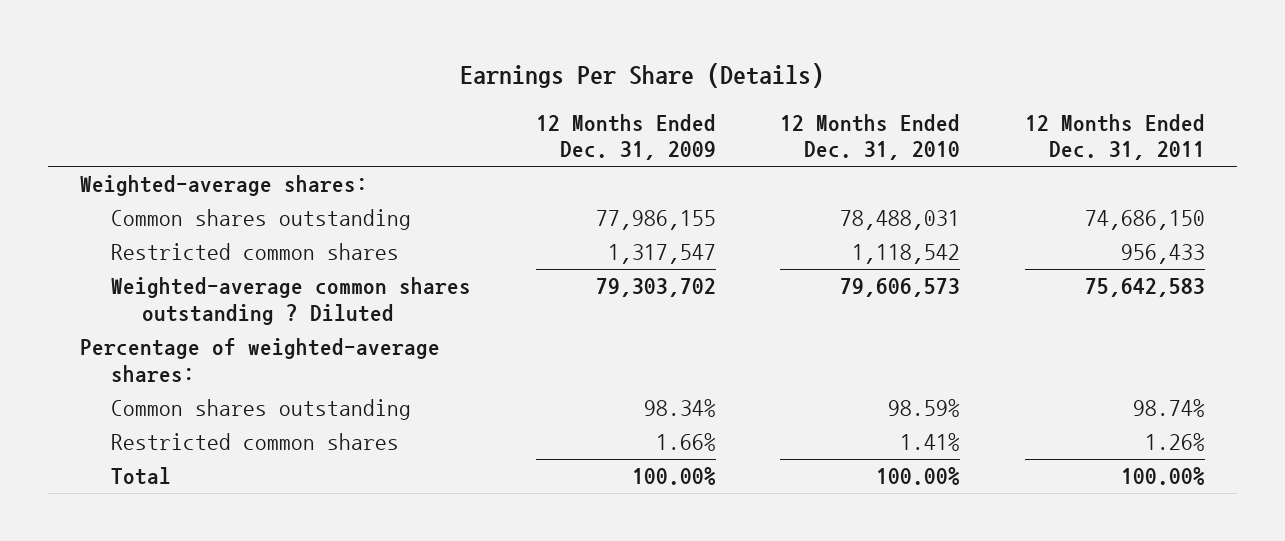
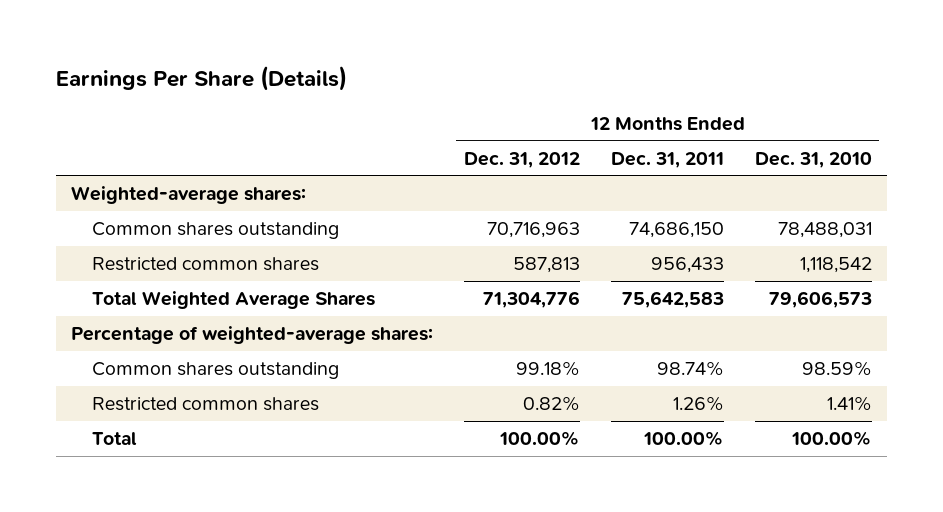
[535,113,716,161] 12 Months Ended Dec. 31, 2009 -> none
none -> [464,151,581,168] Dec. 31, 2012
[111,277,472,325] Weighted-average common shares outstanding ? Diluted -> [91,291,375,310] Total Weighted Average Shares

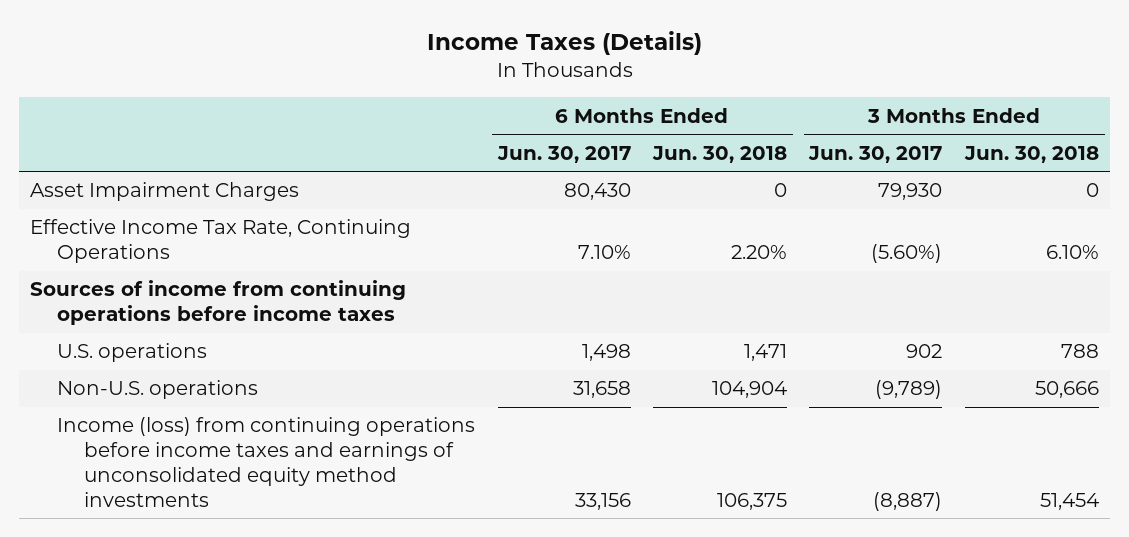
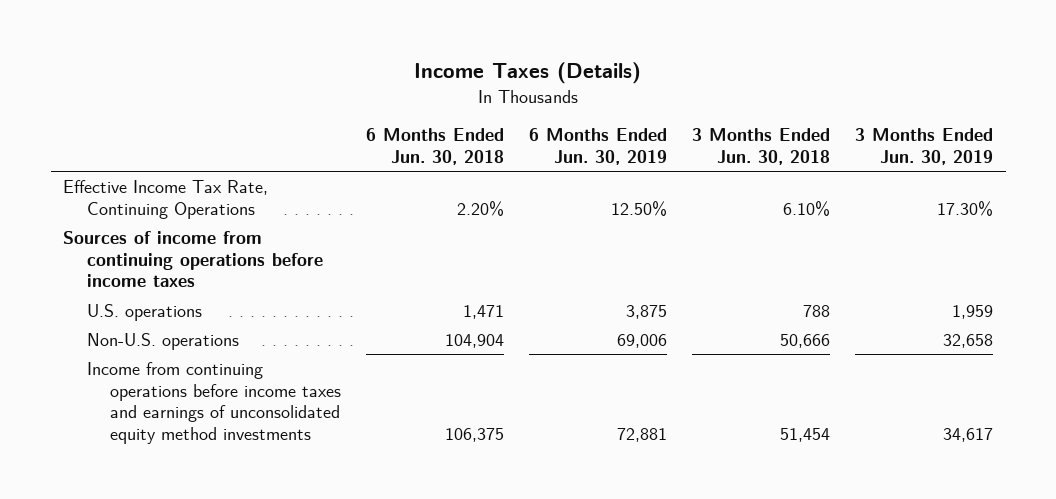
[496,145,631,163] Jun. 30, 2017 -> none
[808,145,943,163] Jun. 30, 2017 -> none
none -> [529,128,668,166] 6 Months Ended Jun. 30, 2019
none -> [855,128,994,166] 3 Months Ended Jun. 30, 2019
[30,182,300,202] Asset Impairment Charges -> none
[57,417,476,507] Income (loss) from continuing operations before income taxes and earnings of unconsolidated equity method investments -> [86,361,342,444] Income from continuing operations before income taxes and earnings of unconsolidated equity method investments

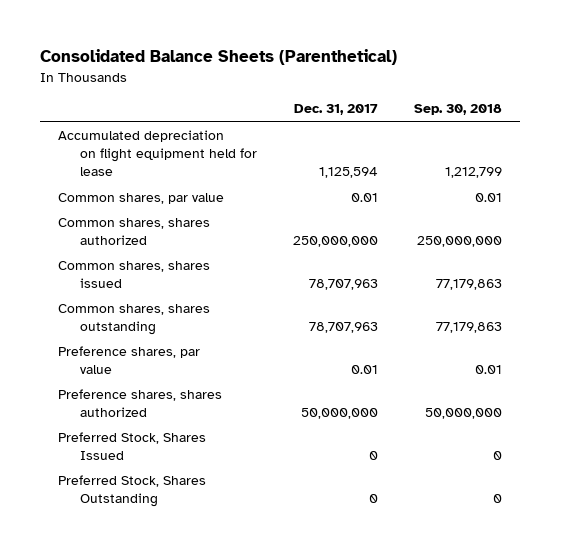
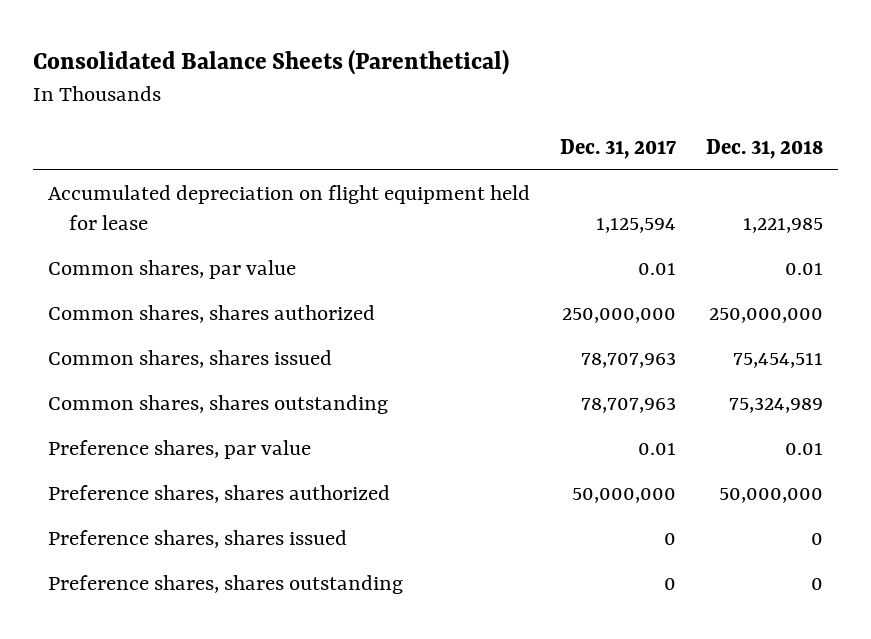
[414,104,503,116] Sep. 30, 2018 -> none
none -> [706,138,824,159] Dec. 31, 2018
[58,431,207,460] Preferred Stock, Shares Issued -> [47,530,347,549] Preference shares, shares issued
[58,474,207,507] Preferred Stock, Shares Outstanding -> [47,575,403,595] Preference shares, shares outstanding

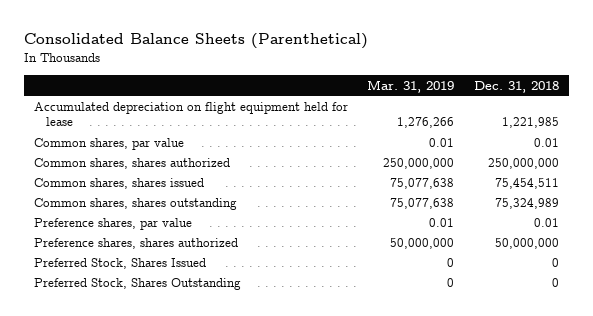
[559,138,676,159] Dec. 31, 2017 -> none
none -> [367,79,455,93] Mar. 31, 2019
[47,530,347,549] Preference shares, shares issued -> [33,257,206,269] Preferred Stock, Shares Issued
[47,575,403,595] Preference shares, shares outstanding -> [33,277,241,290] Preferred Stock, Shares Outstanding

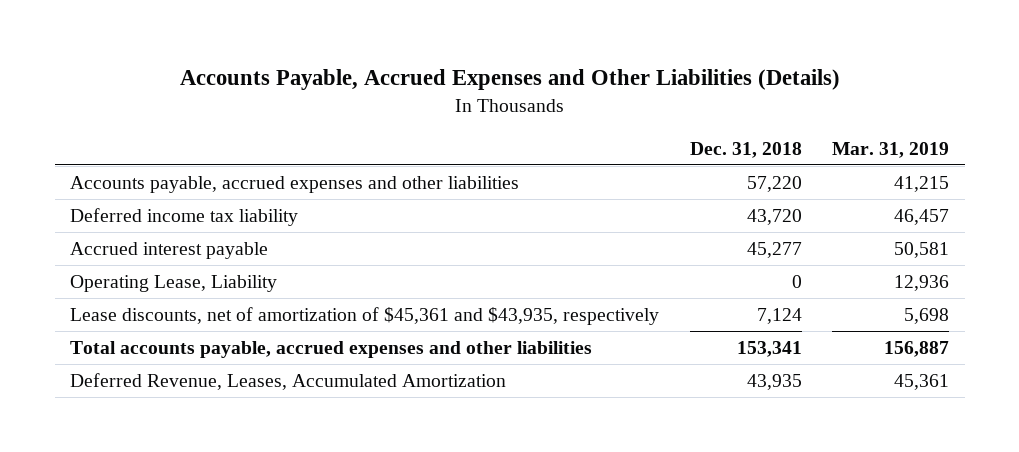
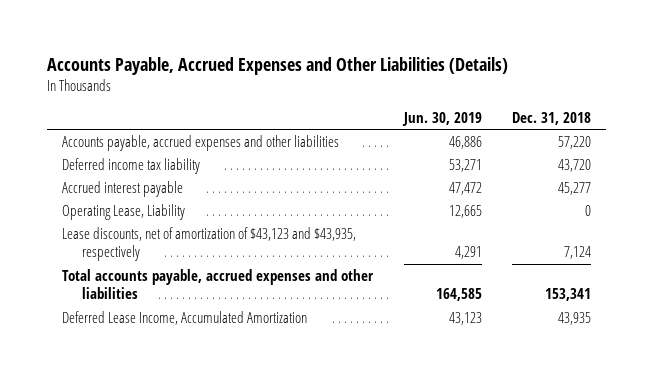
[832,141,950,158] Mar. 31, 2019 -> none
none -> [401,111,482,126] Jun. 30, 2019
[69,307,659,326] Lease discounts, net of amortization of $45,361 and $43,935, respectively -> [62,227,357,262] Lease discounts, net of amortization of $43,123 and $43,935, respectively
[69,373,506,391] Deferred Revenue, Leases, Accumulated Amortization -> [62,311,308,326] Deferred Lease Income, Accumulated Amortization

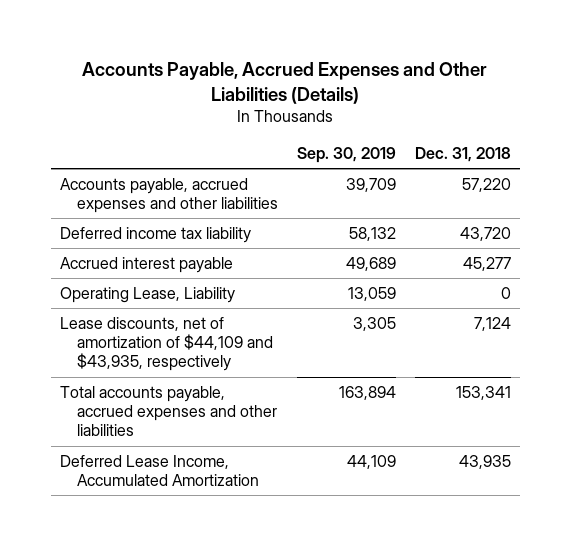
[401,111,482,126] Jun. 30, 2019 -> none
none -> [296,147,396,164] Sep. 30, 2019
[62,227,357,262] Lease discounts, net of amortization of $43,123 and $43,935, respectively -> [59,316,273,372] Lease discounts, net of amortization of $44,109 and $43,935, respectively

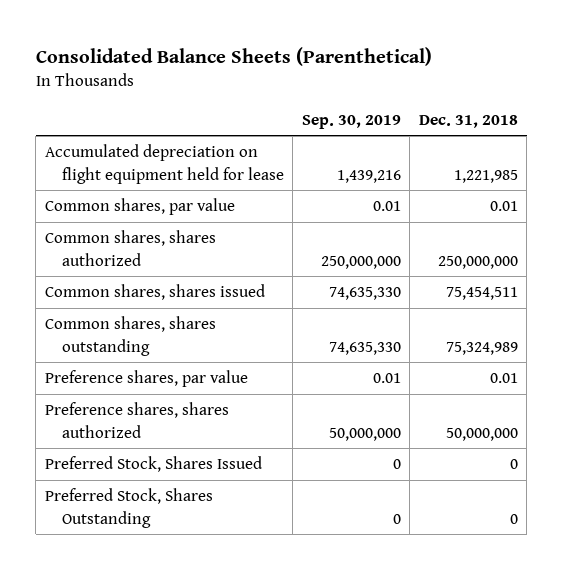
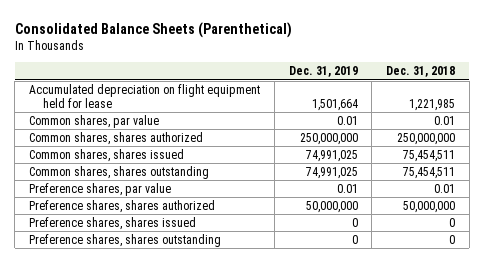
[301,114,401,129] Sep. 30, 2019 -> none
none -> [288,66,358,78] Dec. 31, 2019
[445,341,518,355] 75,324,989 -> [402,166,455,179] 75,454,511
[44,456,262,473] Preferred Stock, Shares Issued -> [29,216,197,230] Preference shares, shares issued
[44,488,213,528] Preferred Stock, Shares Outstanding -> [29,233,222,247] Preference shares, shares outstanding

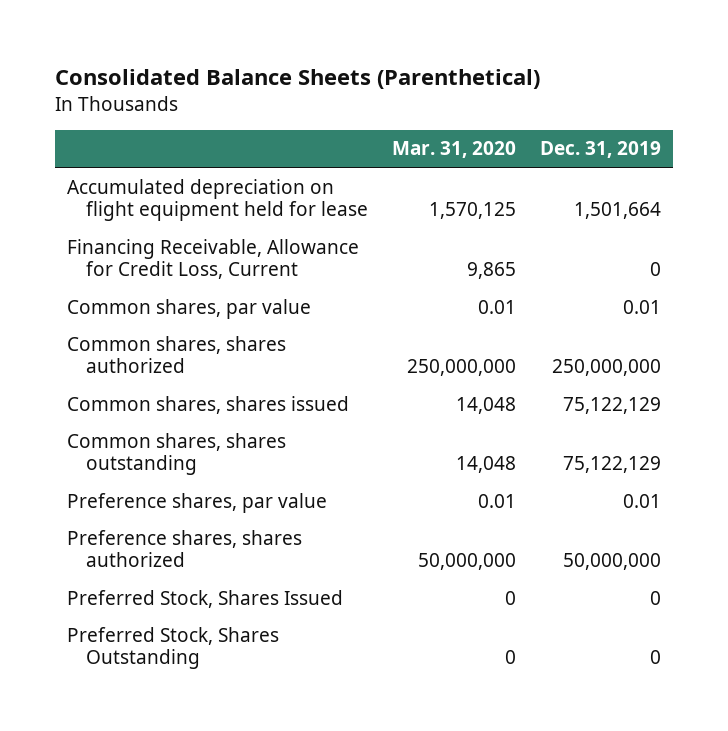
[385,66,455,78] Dec. 31, 2018 -> none
none -> [392,141,517,159] Mar. 31, 2020
none -> [67,238,360,279] Financing Receivable, Allowance for Credit Loss, Current
[305,149,358,162] 74,991,025 -> [562,396,661,414] 75,122,129
[305,166,358,179] 74,991,025 -> [562,455,661,473] 75,122,129
[29,216,197,230] Preference shares, shares issued -> [67,589,344,608] Preferred Stock, Shares Issued
[29,233,222,247] Preference shares, shares outstanding -> [67,626,280,669] Preferred Stock, Shares Outstanding

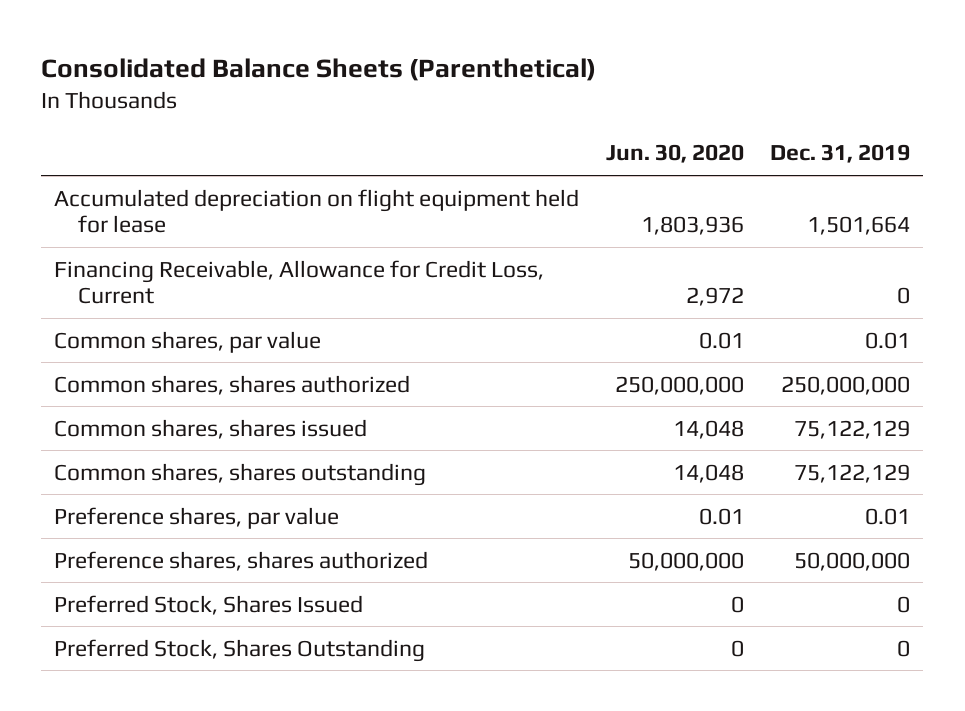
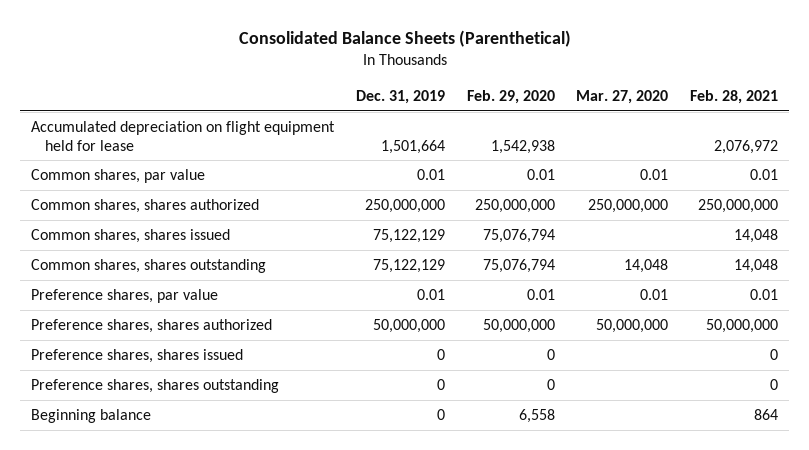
[605,144,744,164] Jun. 30, 2020 -> none
none -> [466,90,555,105] Feb. 29, 2020
none -> [576,90,669,105] Mar. 27, 2020
none -> [689,90,778,105] Feb. 28, 2021
[54,259,545,305] Financing Receivable, Allowance for Credit Loss, Current -> none
[54,594,364,615] Preferred Stock, Shares Issued -> [31,349,244,364] Preference shares, shares issued
[54,638,426,662] Preferred Stock, Shares Outstanding -> [31,379,280,394] Preference shares, shares outstanding
none -> [31,409,152,424] Beginning balance

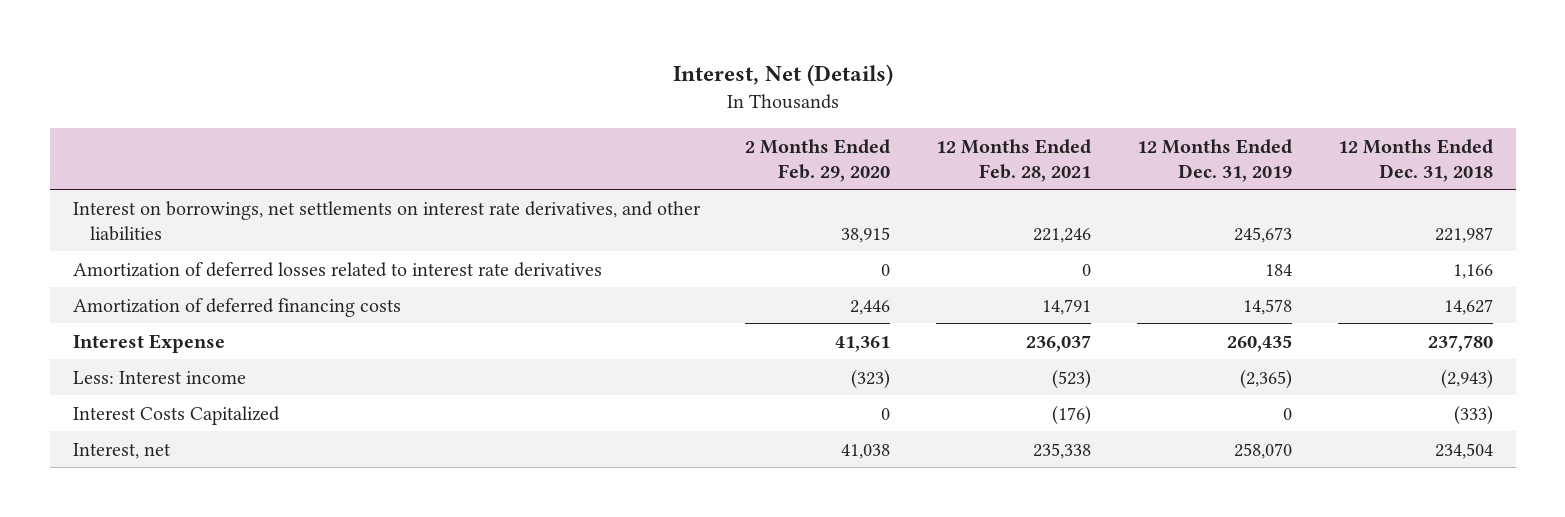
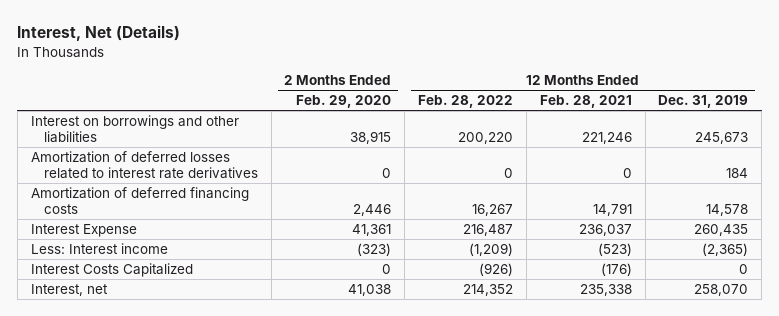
[1337,138,1493,182] 12 Months Ended Dec. 31, 2018 -> none
none -> [418,95,514,109] Feb. 28, 2022
[72,200,701,241] Interest on borrowings, net settlements on interest rate derivatives, and other liabilities -> [30,114,239,143] Interest on borrowings and other liabilities

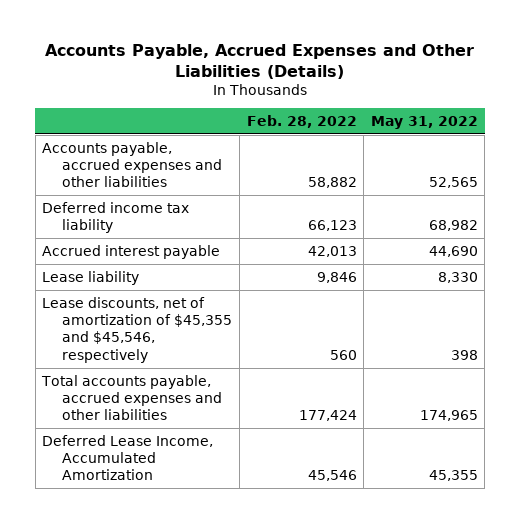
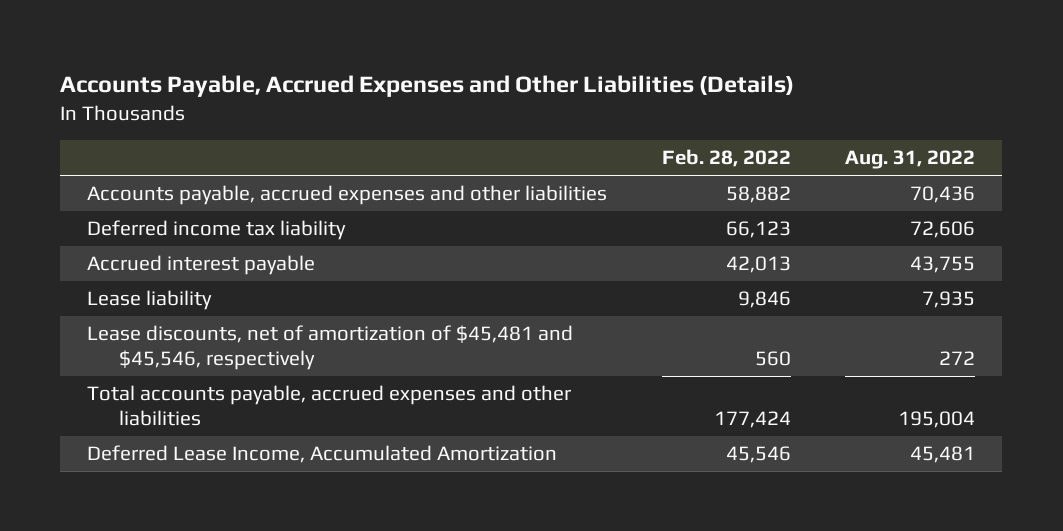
[370,115,478,129] May 31, 2022 -> none
none -> [845,150,976,170] Aug. 31, 2022
[42,296,233,363] Lease discounts, net of amortization of $45,355 and $45,546, respectively -> [87,325,574,370] Lease discounts, net of amortization of $45,481 and $45,546, respectively

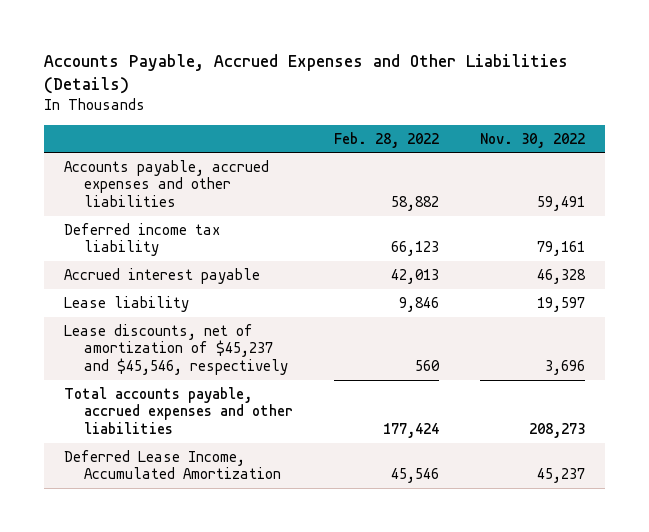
[845,150,976,170] Aug. 31, 2022 -> none
none -> [479,132,585,148] Nov. 30, 2022
[87,325,574,370] Lease discounts, net of amortization of $45,481 and $45,546, respectively -> [64,324,289,375] Lease discounts, net of amortization of $45,237 and $45,546, respectively

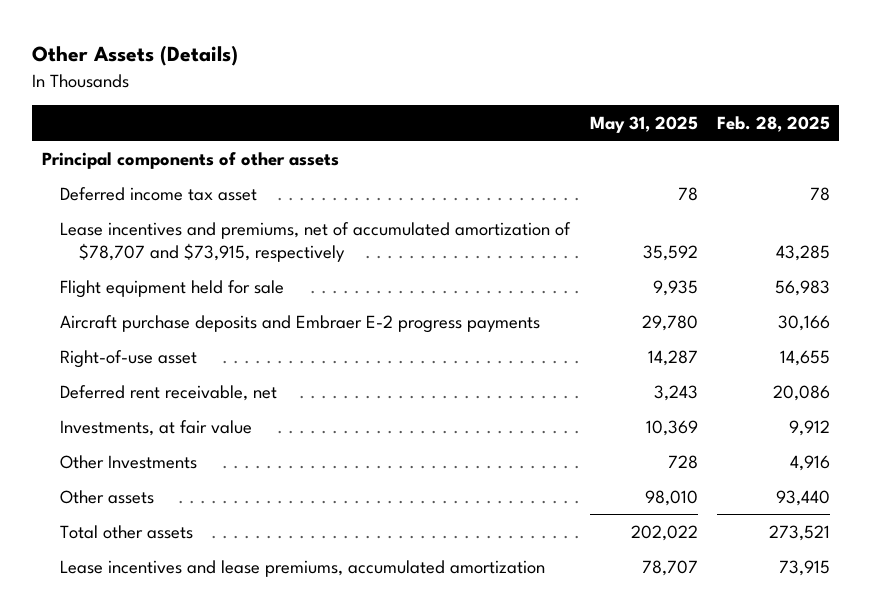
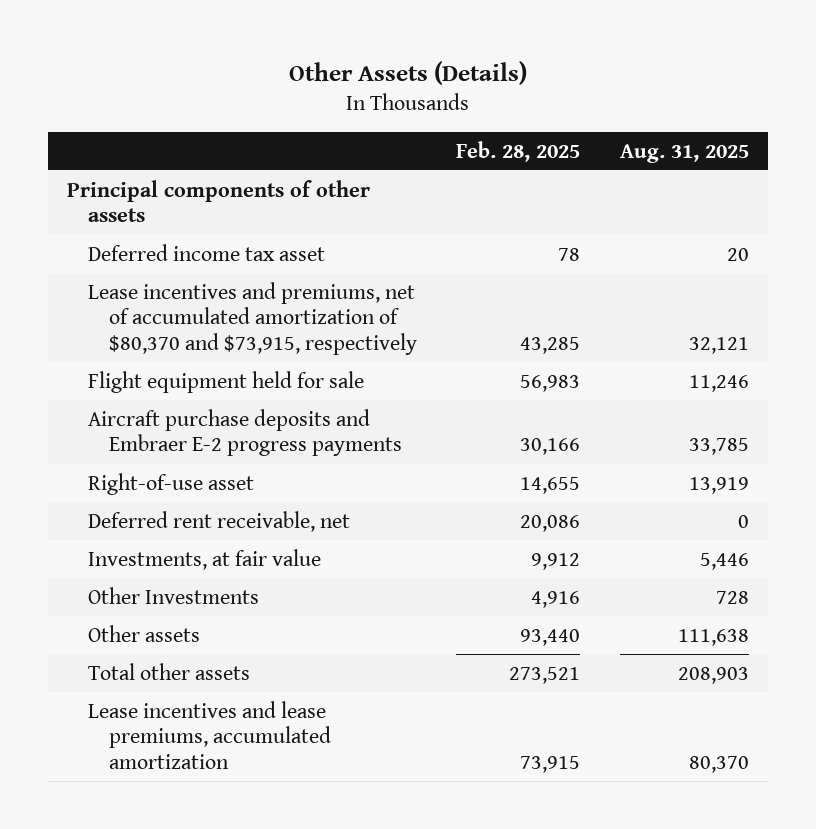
[589,115,698,133] May 31, 2025 -> none
none -> [619,143,749,163] Aug. 31, 2025
[60,221,572,262] Lease incentives and premiums, net of accumulated amortization of $78,707 and $73,915, respectively -> [88,281,418,356] Lease incentives and premiums, net of accumulated amortization of $80,370 and $73,915, respectively

